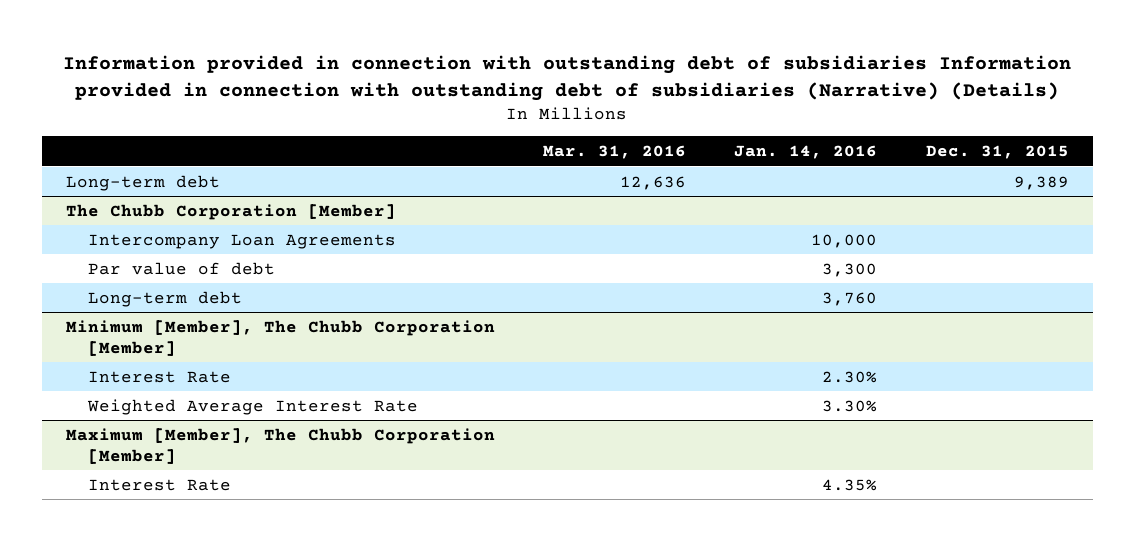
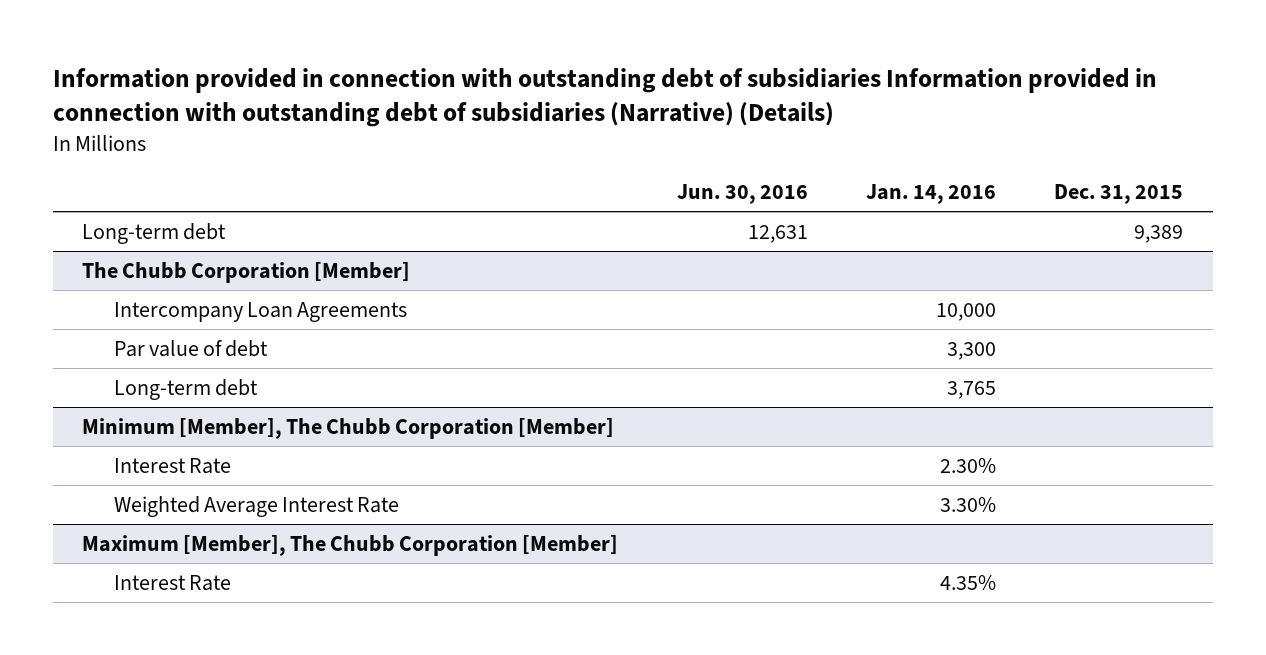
[543,145,687,160] Mar. 31, 2016 -> none
none -> [676,184,808,205] Jun. 30, 2016
[822,291,878,306] 3,760 -> [947,380,997,399] 3,765

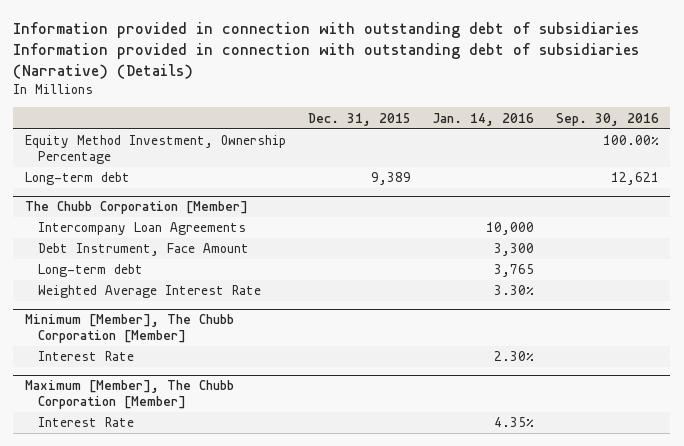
[676,184,808,205] Jun. 30, 2016 -> none
none -> [556,112,660,126] Sep. 30, 2016
none -> [24,135,286,165] Equity Method Investment, Ownership Percentage
[114,339,269,357] Par value of debt -> [38,243,250,257] Debt Instrument, Face Amount
none -> [38,285,262,299] Weighted Average Interest Rate
[114,495,400,517] Weighted Average Interest Rate -> none

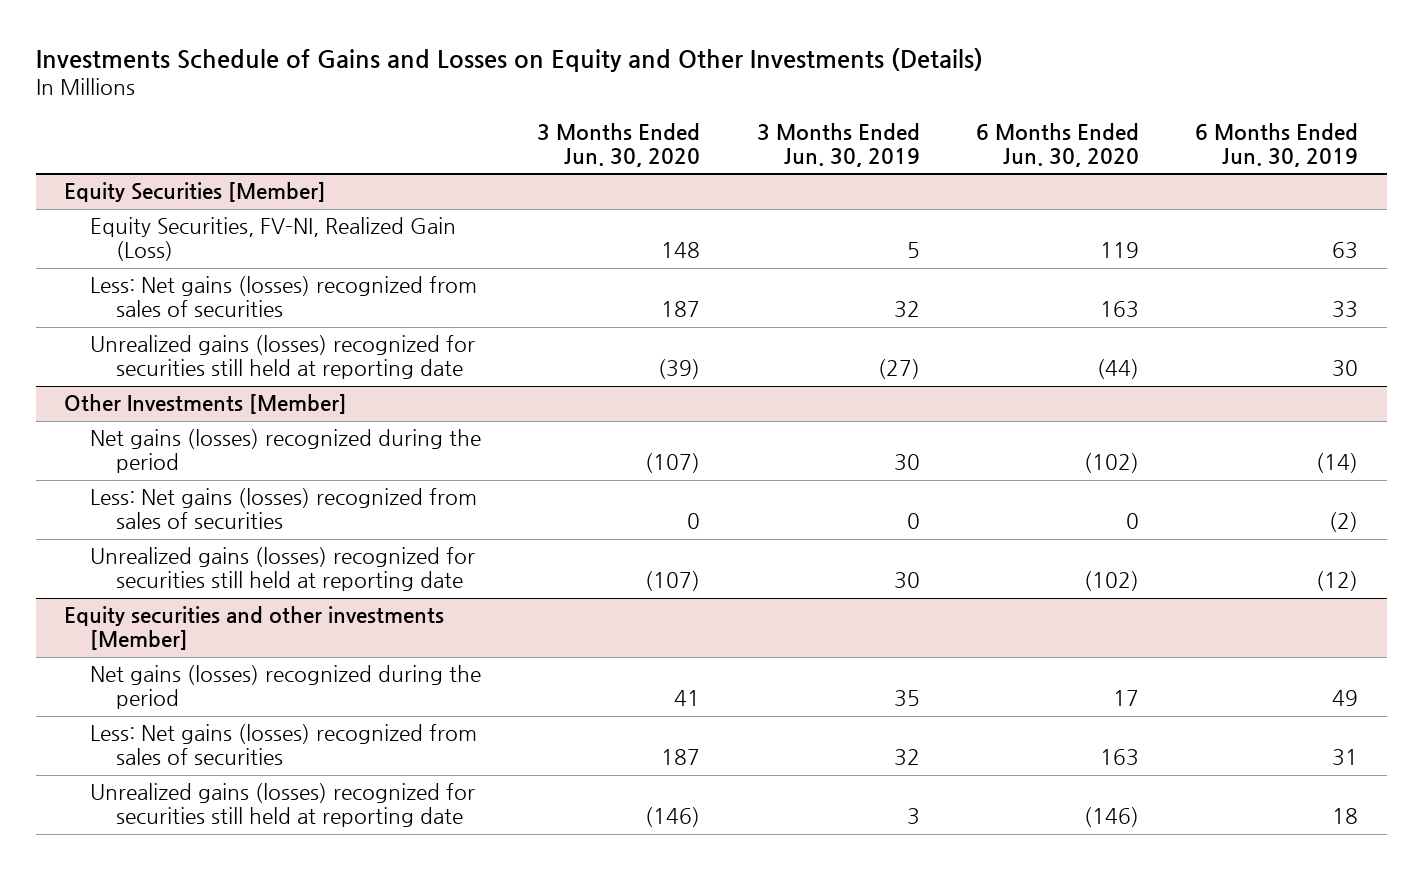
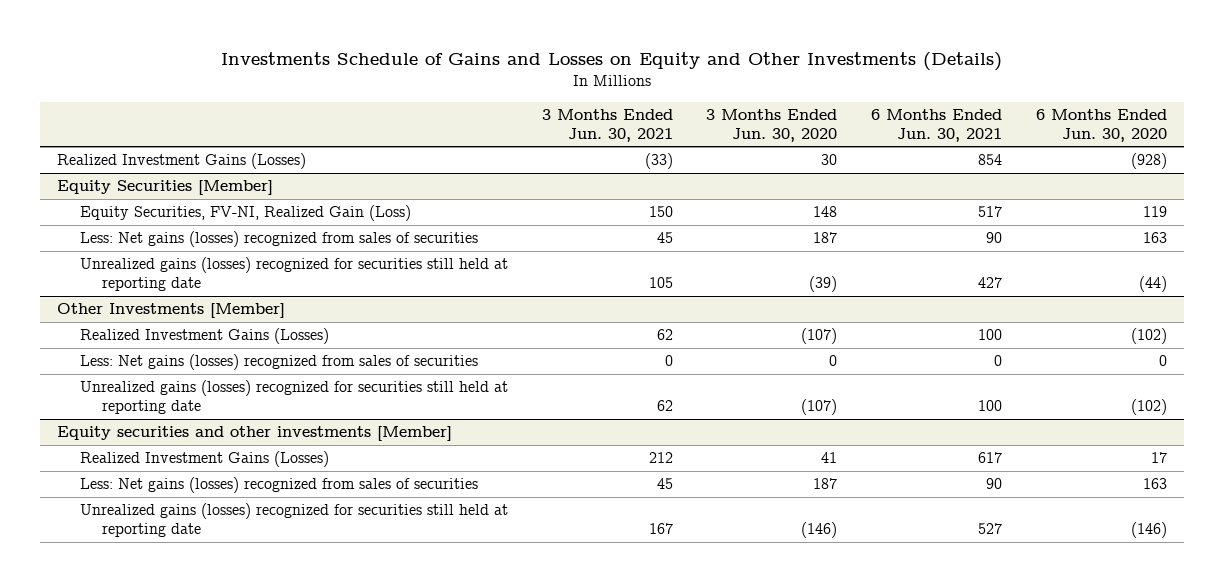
[756,122,920,168] 3 Months Ended Jun. 30, 2019 -> none
[1195,122,1359,168] 6 Months Ended Jun. 30, 2019 -> none
none -> [541,108,673,142] 3 Months Ended Jun. 30, 2021
none -> [871,108,1003,142] 6 Months Ended Jun. 30, 2021
none -> [57,153,307,170] Realized Investment Gains (Losses)
[89,429,481,474] Net gains (losses) recognized during the period -> [79,328,329,345] Realized Investment Gains (Losses)
[89,665,481,710] Net gains (losses) recognized during the period -> [79,451,329,468] Realized Investment Gains (Losses)

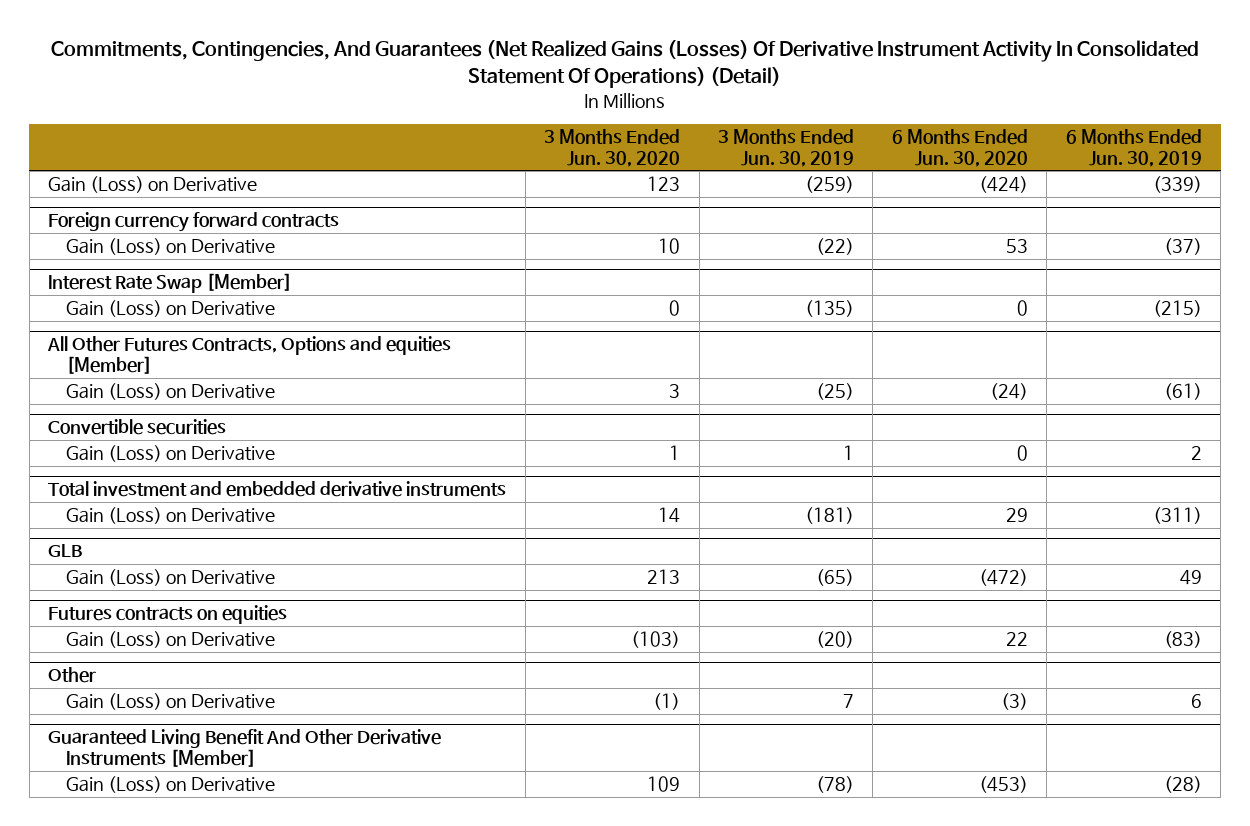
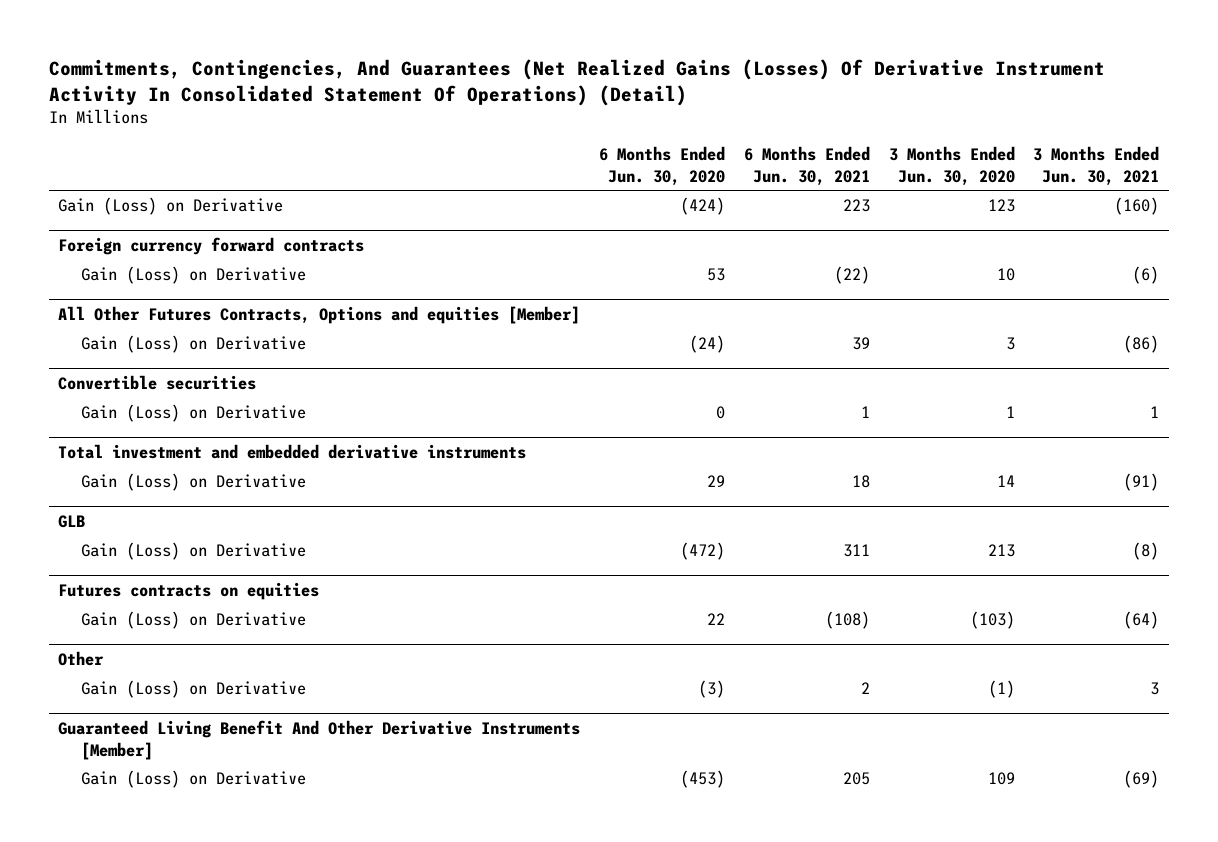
[718,129,855,167] 3 Months Ended Jun. 30, 2019 -> none
[1065,129,1202,167] 6 Months Ended Jun. 30, 2019 -> none
none -> [743,146,870,186] 6 Months Ended Jun. 30, 2021
none -> [1033,146,1160,186] 3 Months Ended Jun. 30, 2021
[48,273,293,294] Interest Rate Swap [Member] -> none
[66,300,276,318] Gain (Loss) on Derivative -> none

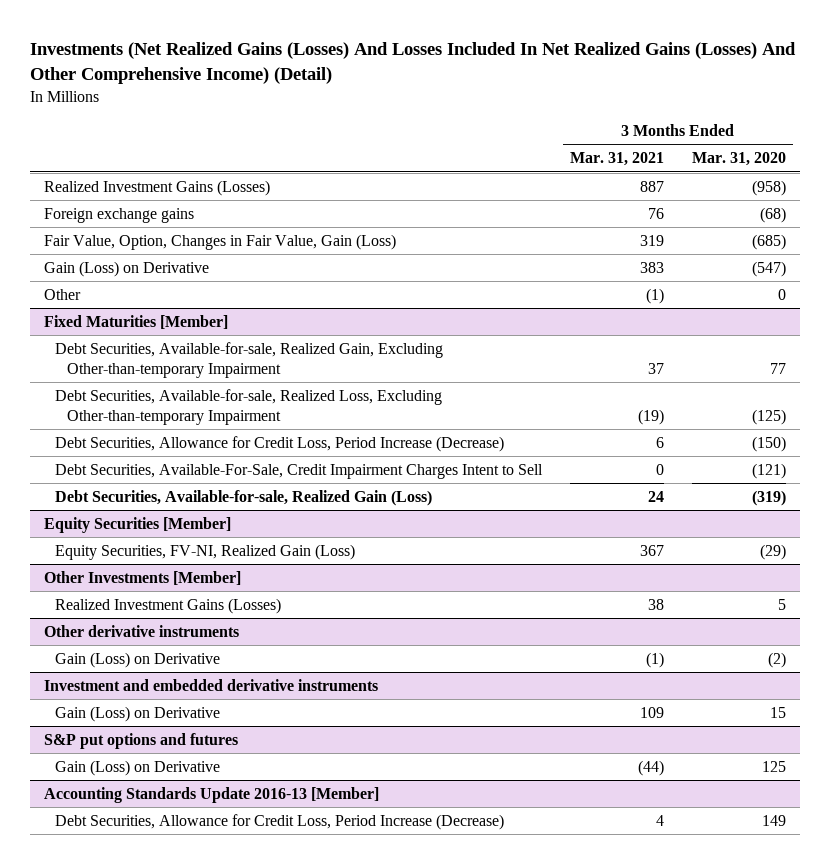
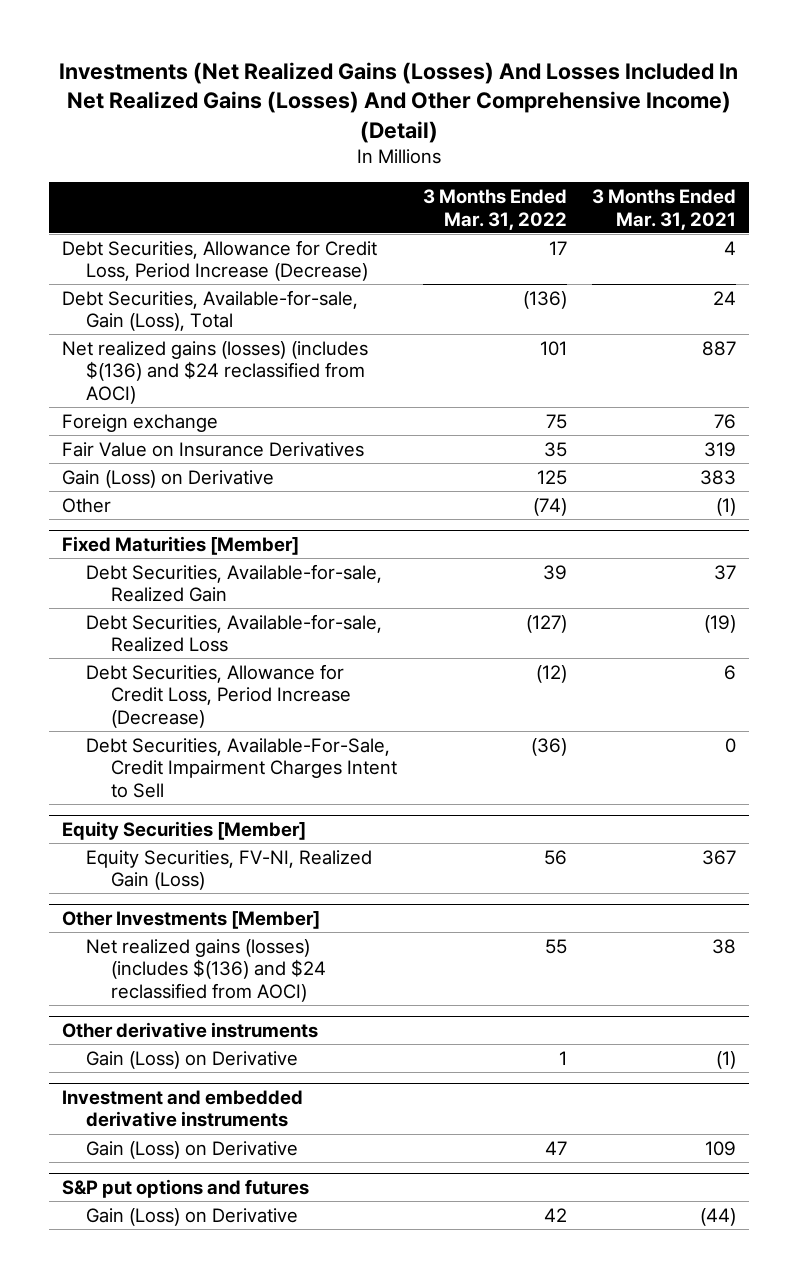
[692,152,787,167] Mar. 31, 2020 -> none
none -> [422,189,567,230] 3 Months Ended Mar. 31, 2022
none -> [62,239,378,282] Debt Securities, Allowance for Credit Loss, Period Increase (Decrease)
none -> [62,289,359,332] Debt Securities, Available-for-sale, Gain (Loss), Total
[43,179,270,196] Realized Investment Gains (Losses) -> [62,340,369,404] Net realized gains (losses) (includes $(136) and $24 reclassified from AOCI)
[43,207,194,223] Foreign exchange gains -> [62,413,219,432] Foreign exchange
[43,233,396,250] Fair Value, Option, Changes in Fair Value, Gain (Loss) -> [62,441,365,457] Fair Value on Insurance Derivatives
[55,341,444,378] Debt Securities, Available-for-sale, Realized Gain, Excluding Other-than-temporary Impairment -> [86,563,383,603] Debt Securities, Available-for-sale, Realized Gain
[55,388,443,425] Debt Securities, Available-for-sale, Realized Loss, Excluding Other-than-temporary Impairment -> [86,613,383,653] Debt Securities, Available-for-sale, Realized Loss
[55,489,433,506] Debt Securities, Available-for-sale, Realized Gain (Loss) -> none
[55,597,282,614] Realized Investment Gains (Losses) -> [86,938,326,1002] Net realized gains (losses) (includes $(136) and $24 reclassified from AOCI)
[43,786,379,803] Accounting Standards Update 2016-13 [Member] -> none
[55,813,505,830] Debt Securities, Allowance for Credit Loss, Period Increase (Decrease) -> none

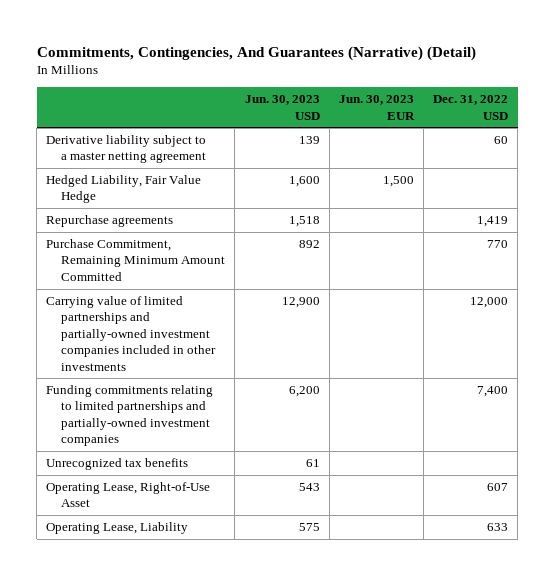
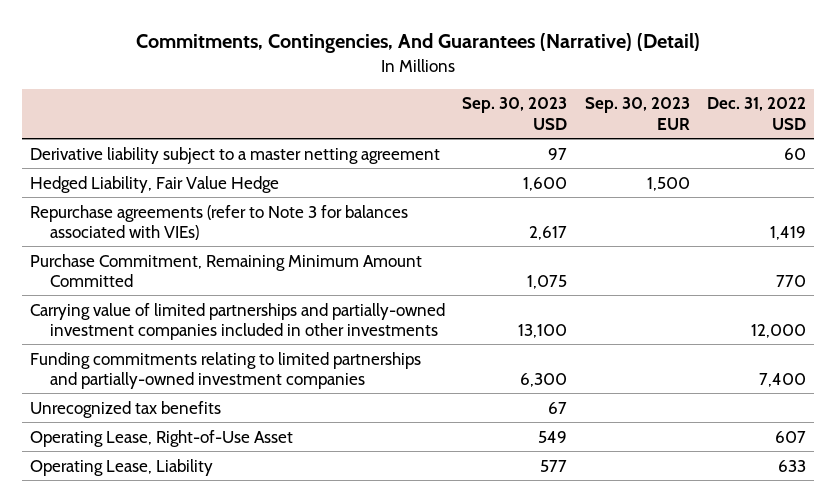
[244,95,320,120] Jun. 30, 2023 USD -> none
[338,95,415,120] Jun. 30, 2023 EUR -> none
none -> [462,97,568,130] Sep. 30, 2023 USD
none -> [584,97,690,130] Sep. 30, 2023 EUR
[46,215,174,228] Repurchase agreements -> [30,204,409,240] Repurchase agreements (refer to Note 3 for balances associated with VIEs)

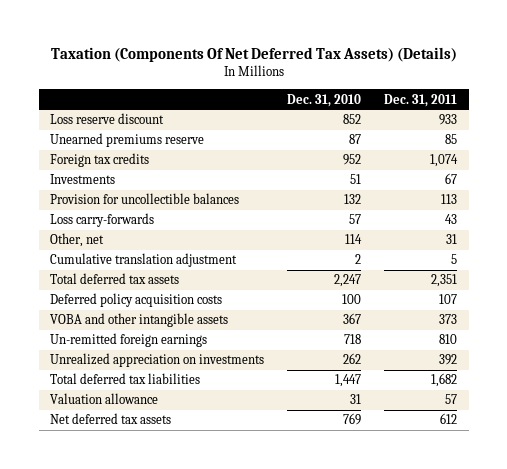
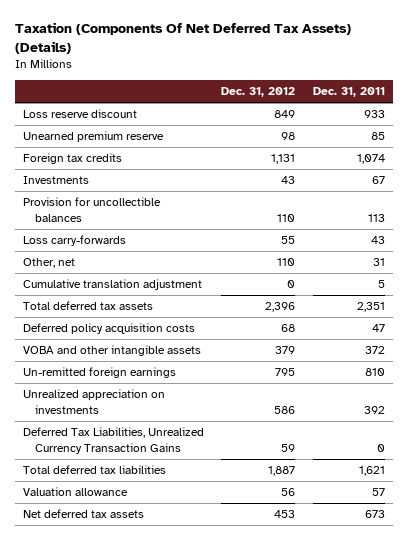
[287,93,362,107] Dec. 31, 2010 -> none
none -> [221,87,296,98] Dec. 31, 2012
[50,133,205,148] Unearned premiums reserve -> [23,131,165,143] Unearned premium reserve
[439,294,458,305] 107 -> [371,324,385,333] 47
[439,314,458,325] 373 -> [364,346,385,355] 372
none -> [23,427,205,454] Deferred Tax Liabilities, Unrealized Currency Transaction Gains
[431,373,458,388] 1,682 -> [358,466,385,477] 1,621
[440,413,458,425] 612 -> [364,510,385,519] 673

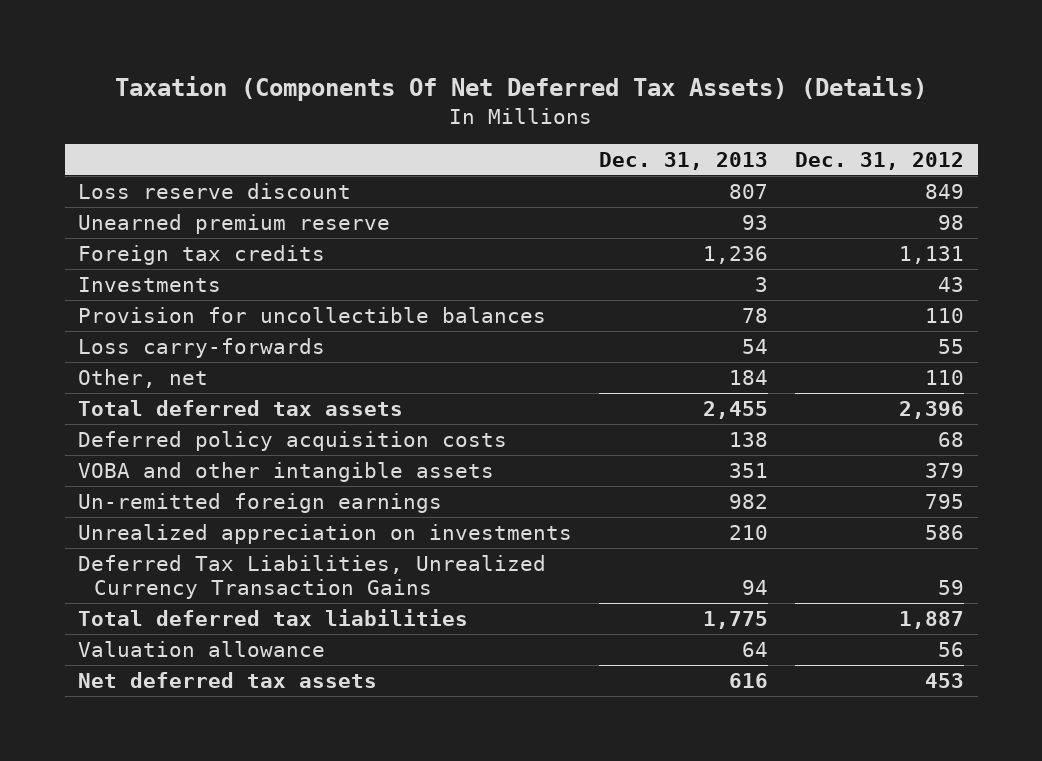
[312,87,385,98] Dec. 31, 2011 -> none
none -> [599,151,769,170] Dec. 31, 2013
[23,279,203,291] Cumulative translation adjustment -> none

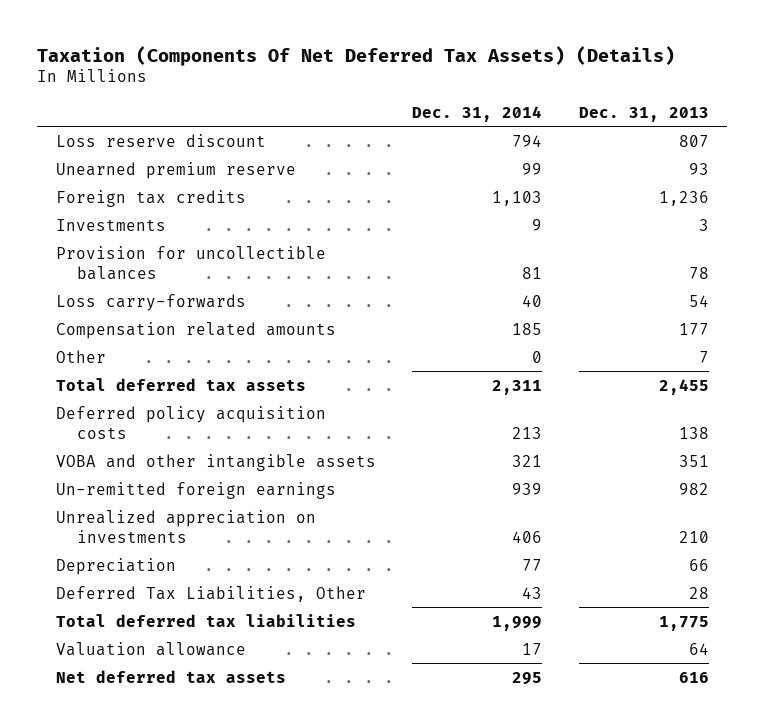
[795,151,965,170] Dec. 31, 2012 -> none
none -> [412,105,543,122] Dec. 31, 2014
none -> [55,321,336,339] Compensation related amounts
[78,368,209,388] Other, net -> [55,349,106,363] Other
[729,369,769,385] 184 -> [699,350,710,363] 7
[78,554,547,599] Deferred Tax Liabilities, Unrealized Currency Transaction Gains -> none
none -> [55,557,176,575] Depreciation
none -> [55,585,366,602] Deferred Tax Liabilities, Other

